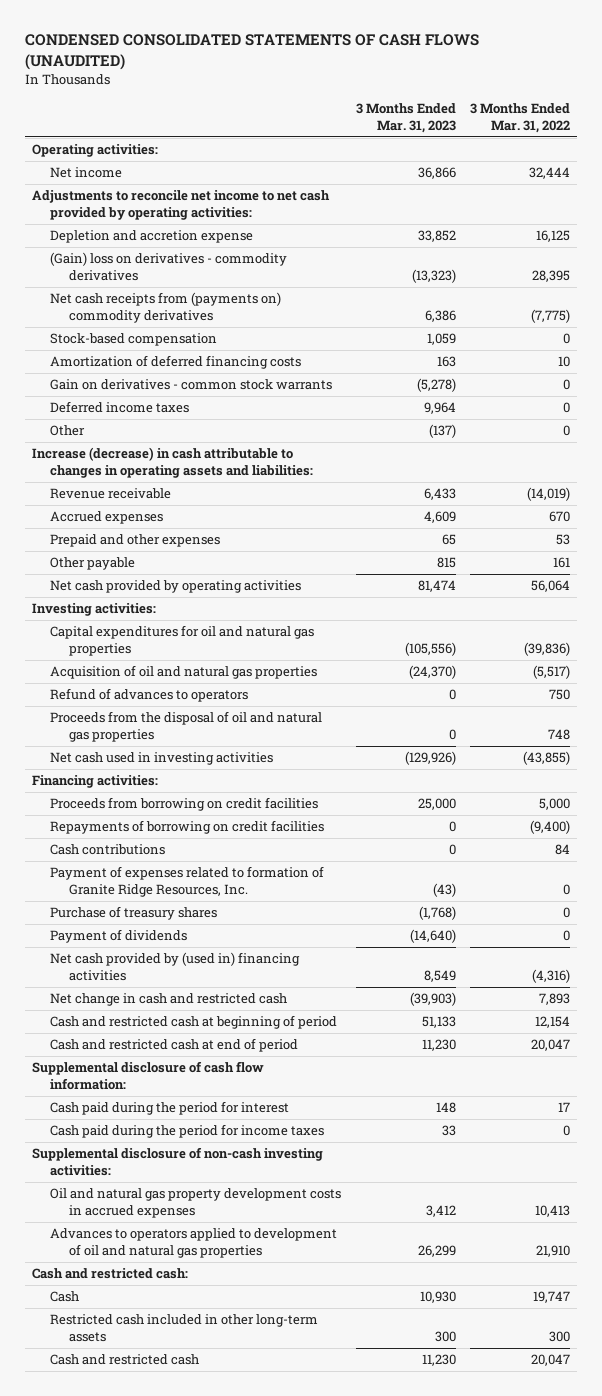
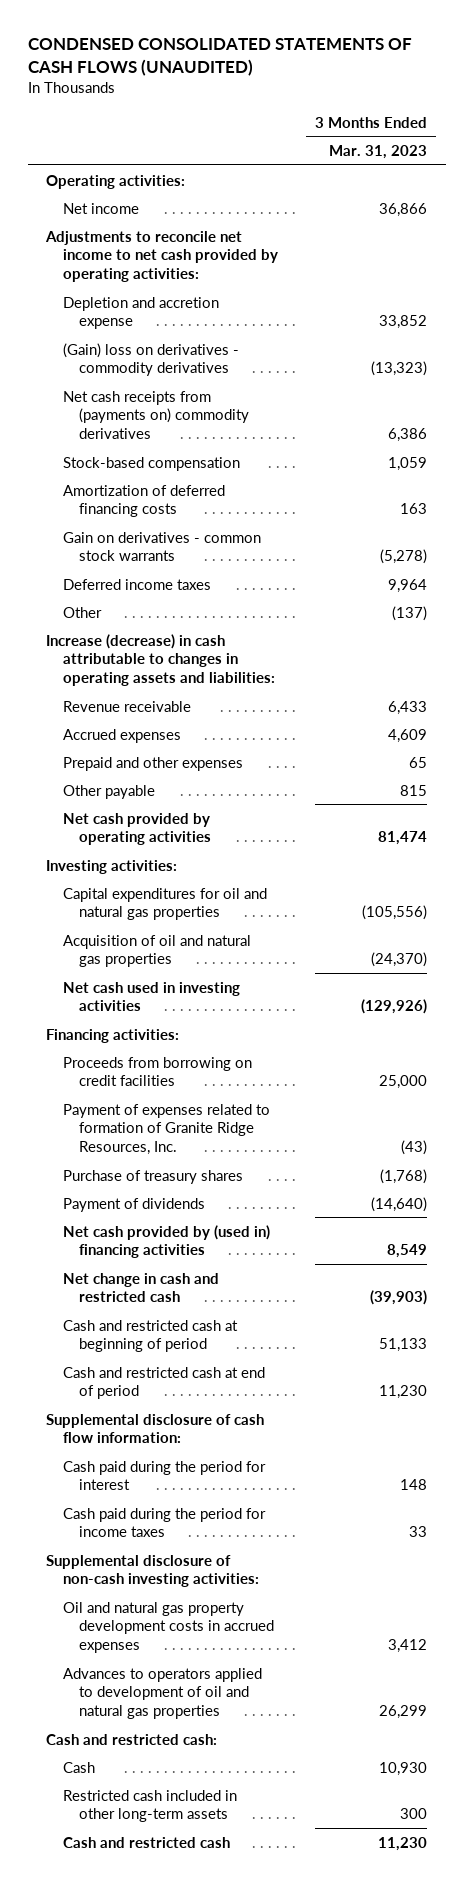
[469,103,570,133] 3 Months Ended Mar. 31, 2022 -> none
[50,688,249,703] Refund of advances to operators -> none
[50,711,323,742] Proceeds from the disposal of oil and natural gas properties -> none
[50,820,325,835] Repayments of borrowing on credit facilities -> none
[50,844,166,856] Cash contributions -> none

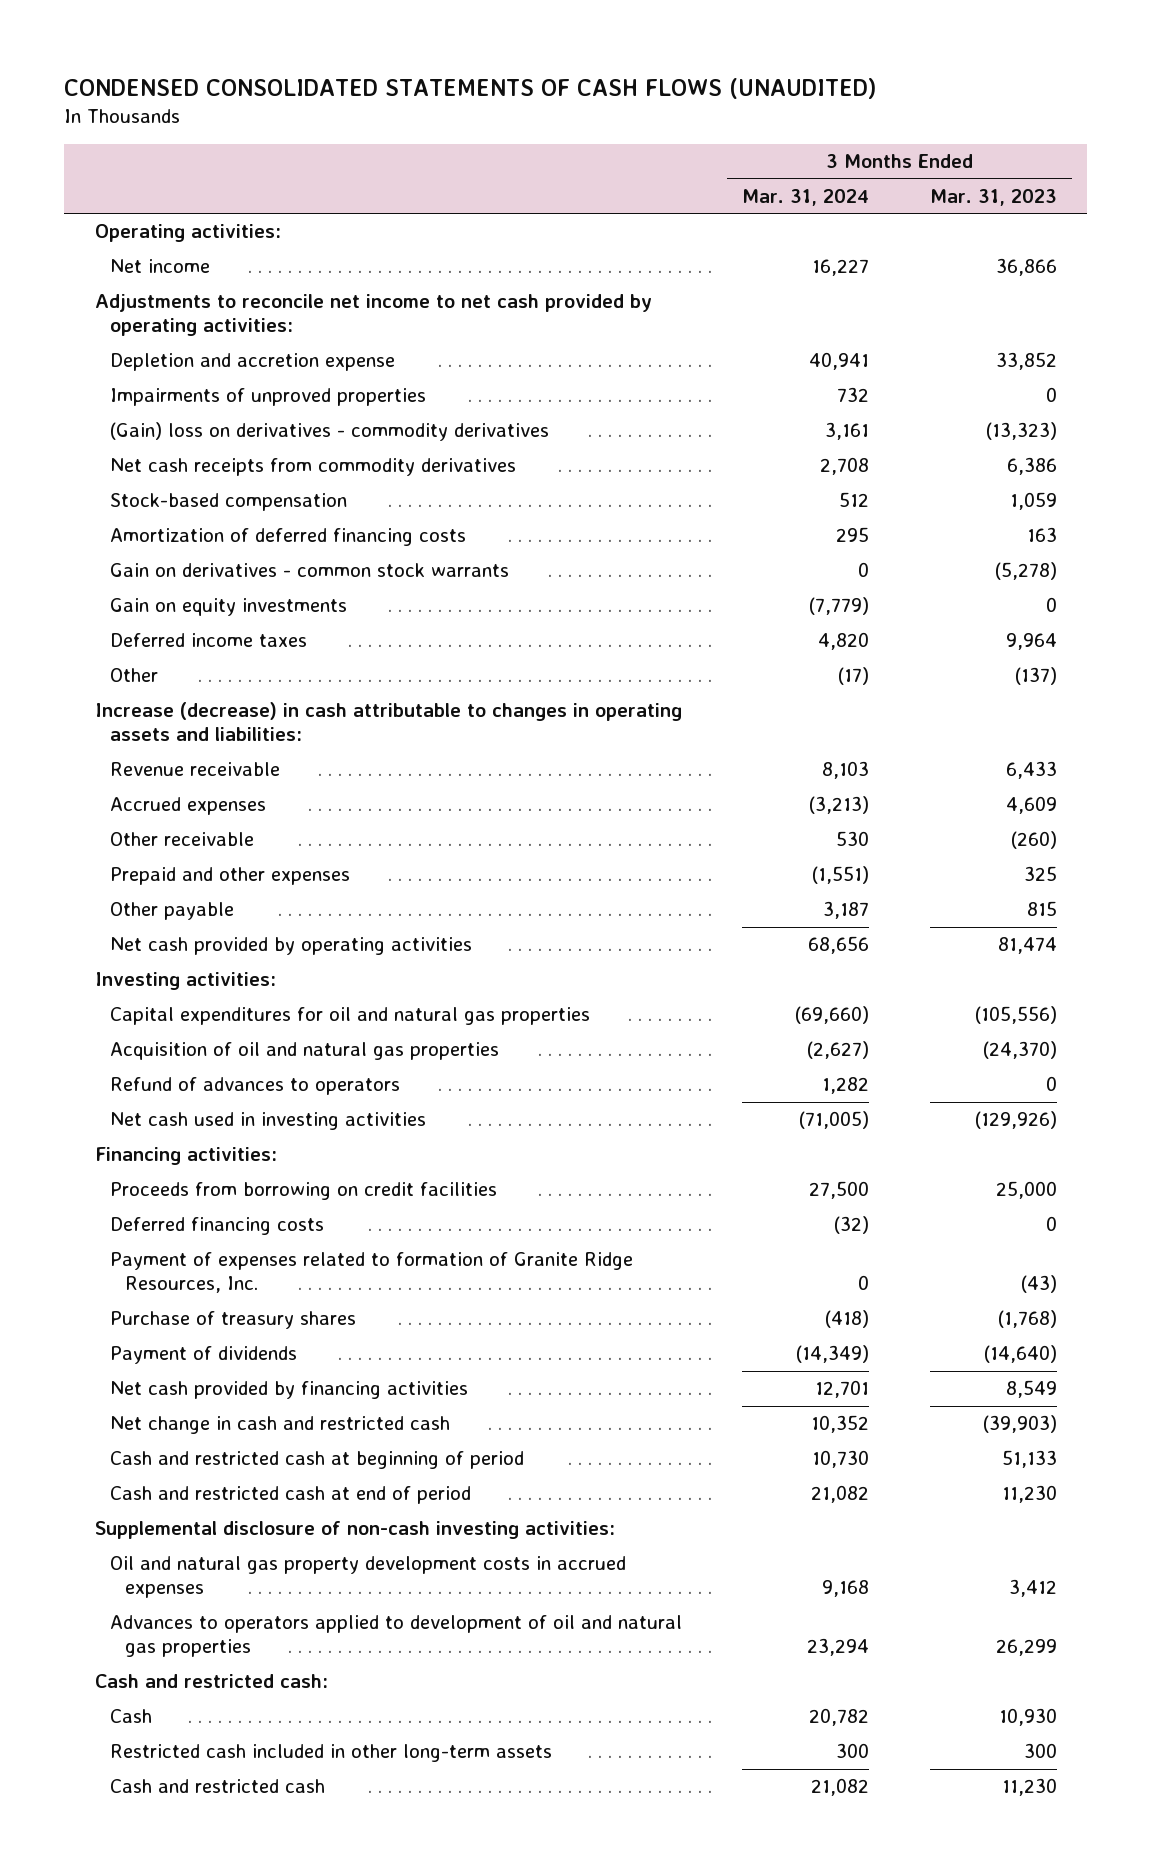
none -> [742,188,870,206] Mar. 31, 2024
none -> [109,388,426,407] Impairments of unproved properties
[62,390,250,440] Net cash receipts from (payments on) commodity derivatives -> [109,458,516,477] Net cash receipts from commodity derivatives
none -> [109,598,347,617] Gain on equity investments
none -> [109,832,254,847] Other receivable
[409,756,428,768] 65 -> [1024,866,1058,882] 325
none -> [109,1077,400,1096] Refund of advances to operators
none -> [109,1217,324,1236] Deferred financing costs
[62,1224,270,1259] Net cash provided by (used in) financing activities -> [109,1381,468,1400] Net cash provided by financing activities
[46,1413,265,1444] Supplemental disclosure of cash flow information: -> none
[62,1460,266,1491] Cash paid during the period for interest -> none
[62,1507,266,1538] Cash paid during the period for income taxes -> none

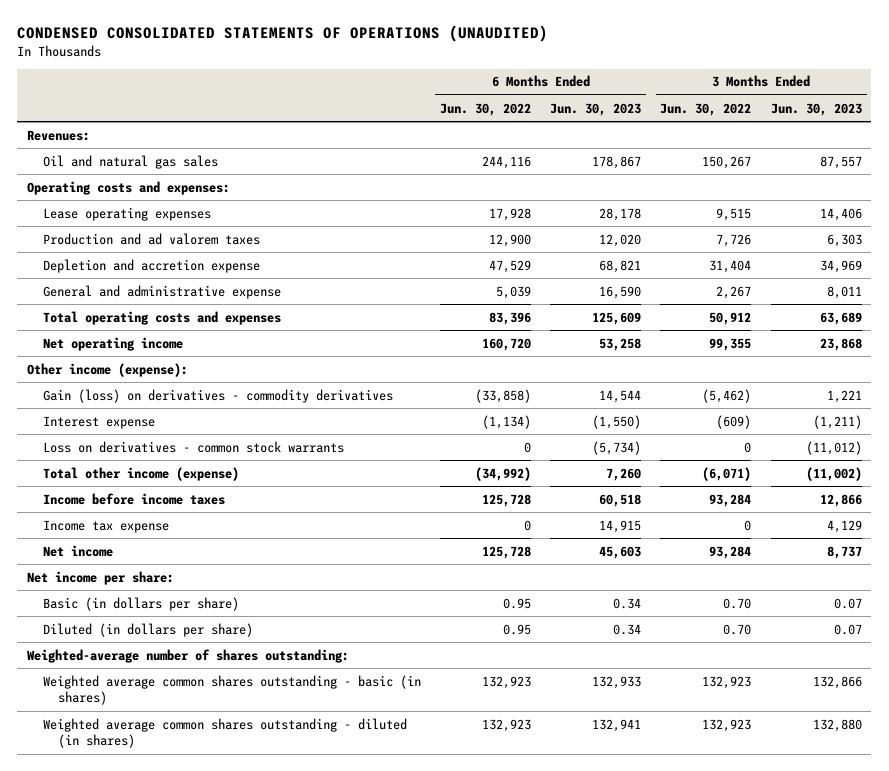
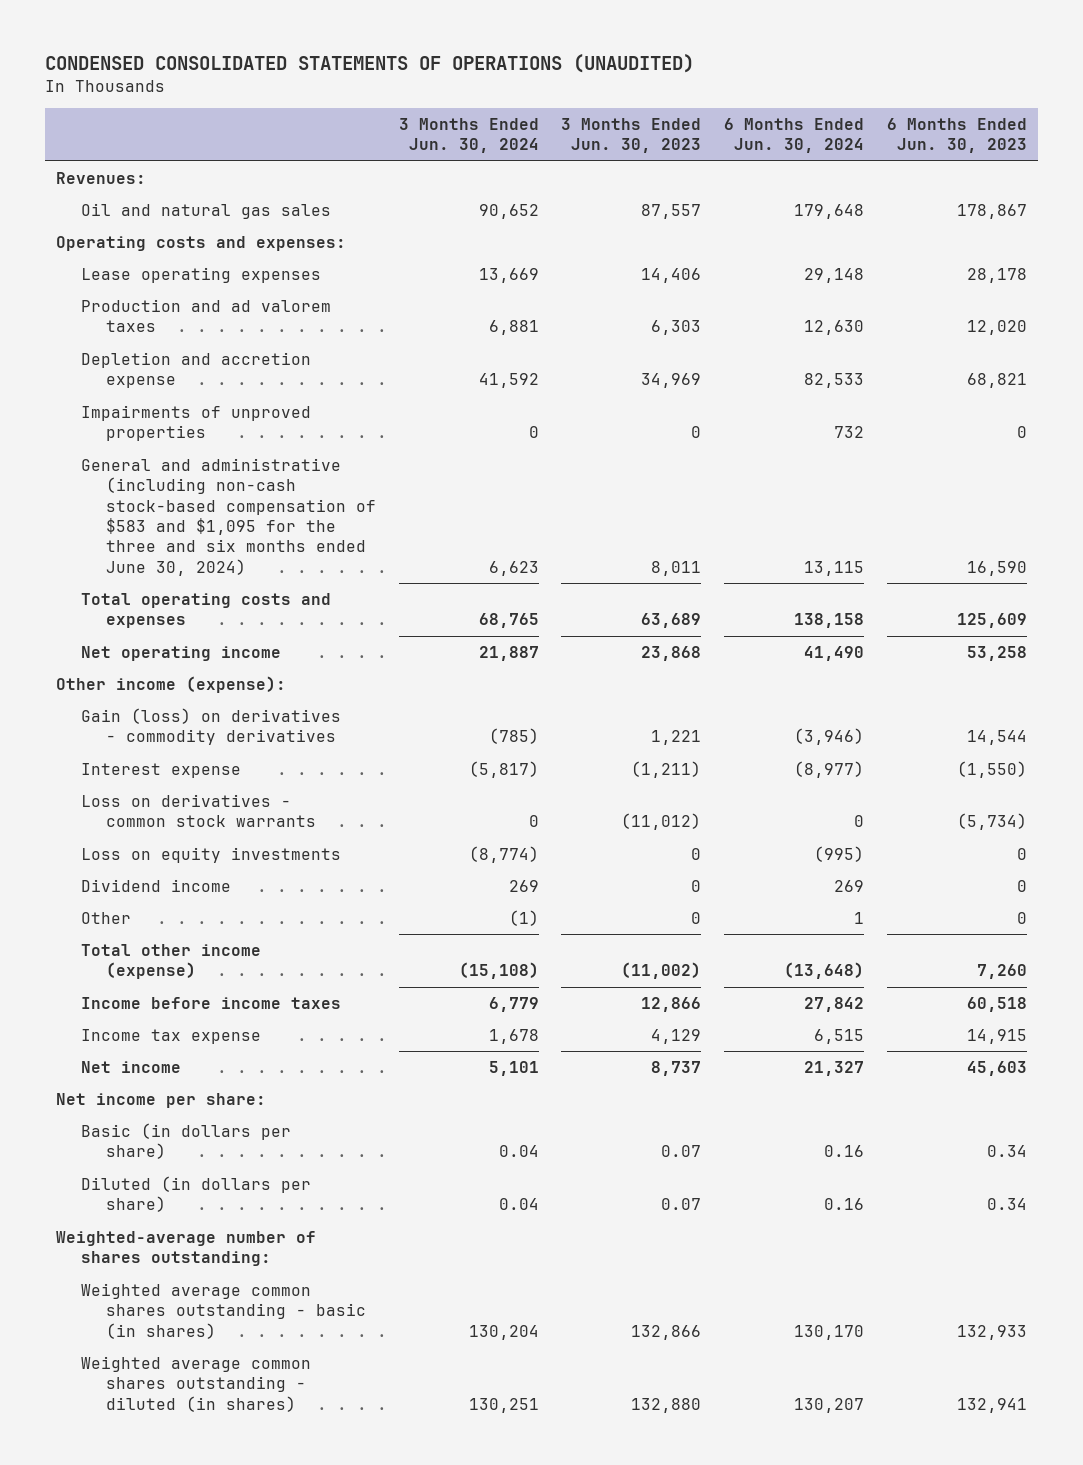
[439,102,531,116] Jun. 30, 2022 -> none
[660,102,752,116] Jun. 30, 2022 -> none
none -> [398,118,539,154] 3 Months Ended Jun. 30, 2024
none -> [723,118,864,154] 6 Months Ended Jun. 30, 2024
none -> [81,404,312,442] Impairments of unproved properties
[42,284,281,299] General and administrative expense -> [81,457,376,576] General and administrative (including non-cash stock-based compensation of $583 and $1,095 for the three and six months ended June 30, 2024)
none -> [81,846,342,863] Loss on equity investments
none -> [81,878,232,892] Dividend income
none -> [81,911,132,924] Other

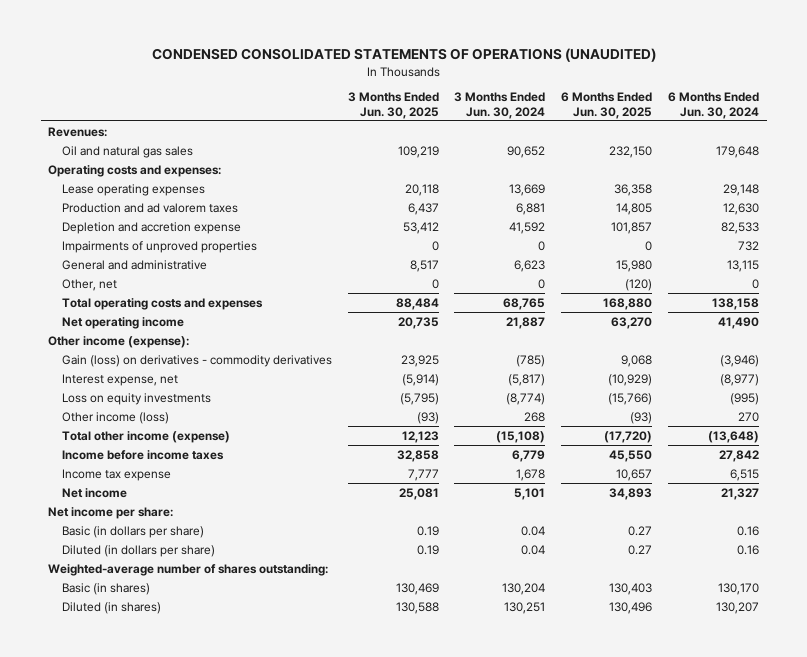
[561,118,702,154] 3 Months Ended Jun. 30, 2023 -> none
[886,118,1027,154] 6 Months Ended Jun. 30, 2023 -> none
none -> [347,92,439,120] 3 Months Ended Jun. 30, 2025
none -> [561,92,653,120] 6 Months Ended Jun. 30, 2025
[81,457,376,576] General and administrative (including non-cash stock-based compensation of $583 and $1,095 for the three and six months ended June 30, 2024) -> [62,259,208,270] General and administrative
none -> [62,278,118,291] Other, net
[81,793,316,828] Loss on derivatives - common stock warrants -> none
[81,762,242,778] Interest expense -> [62,373,179,386] Interest expense, net
[81,878,232,892] Dividend income -> none
[81,911,132,924] Other -> [62,411,170,424] Other income (loss)
[508,909,539,926] (1) -> [524,411,546,422] 268
[853,911,864,924] 1 -> [737,411,759,422] 270
[81,1282,366,1339] Weighted average common shares outstanding - basic (in shares) -> [62,582,151,595] Basic (in shares)
[81,1355,312,1412] Weighted average common shares outstanding - diluted (in shares) -> [62,601,162,614] Diluted (in shares)

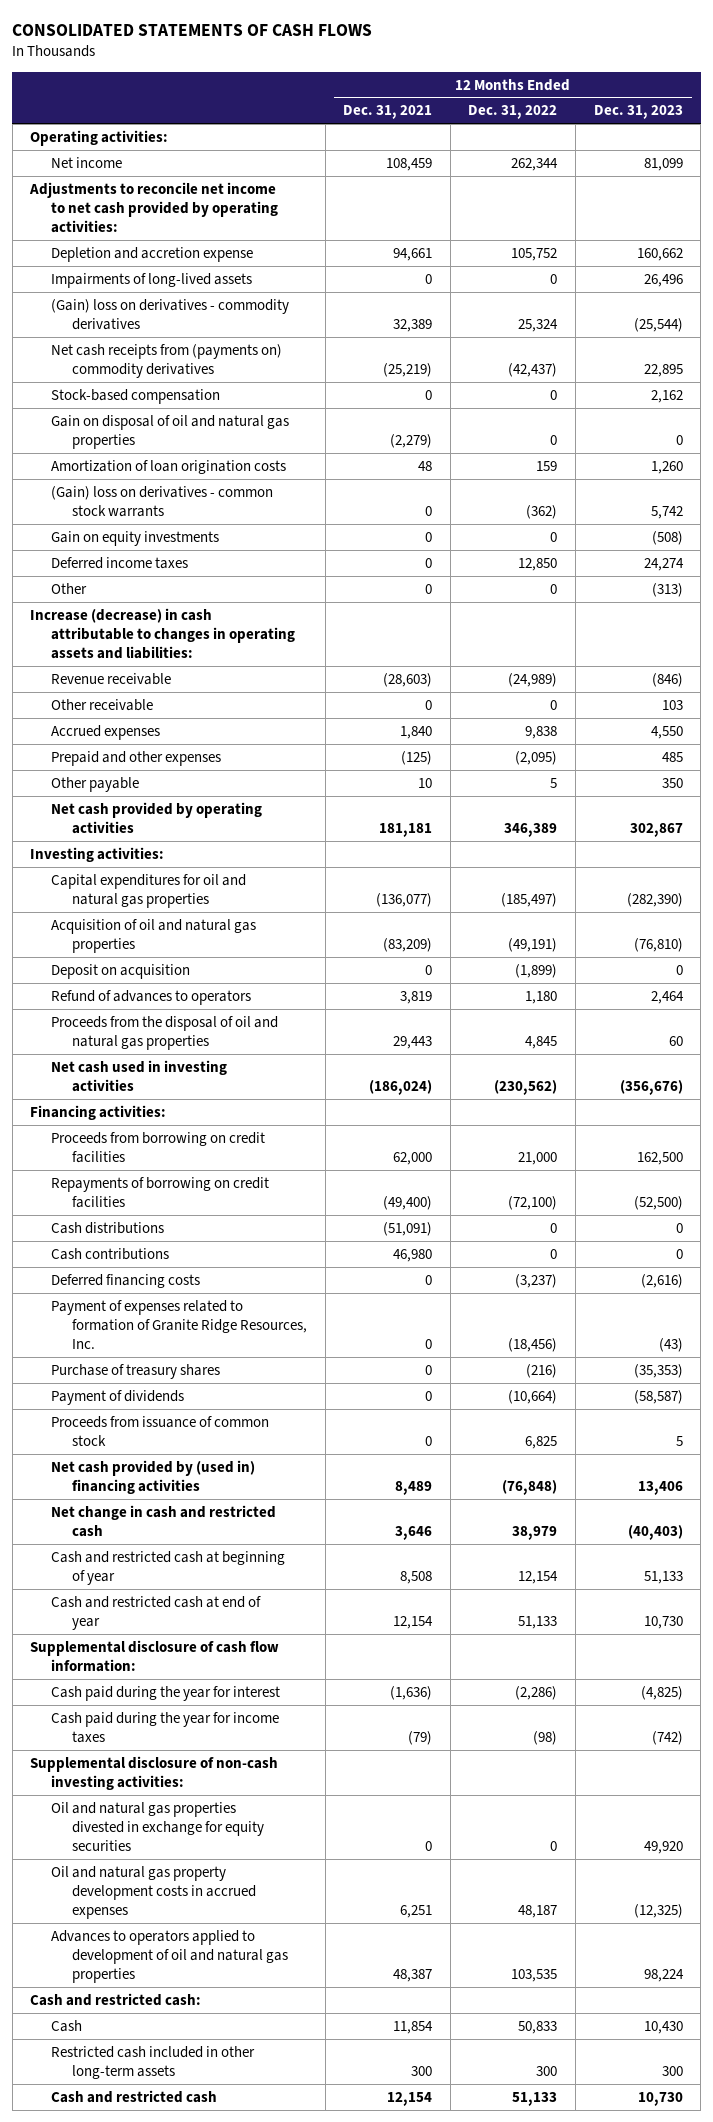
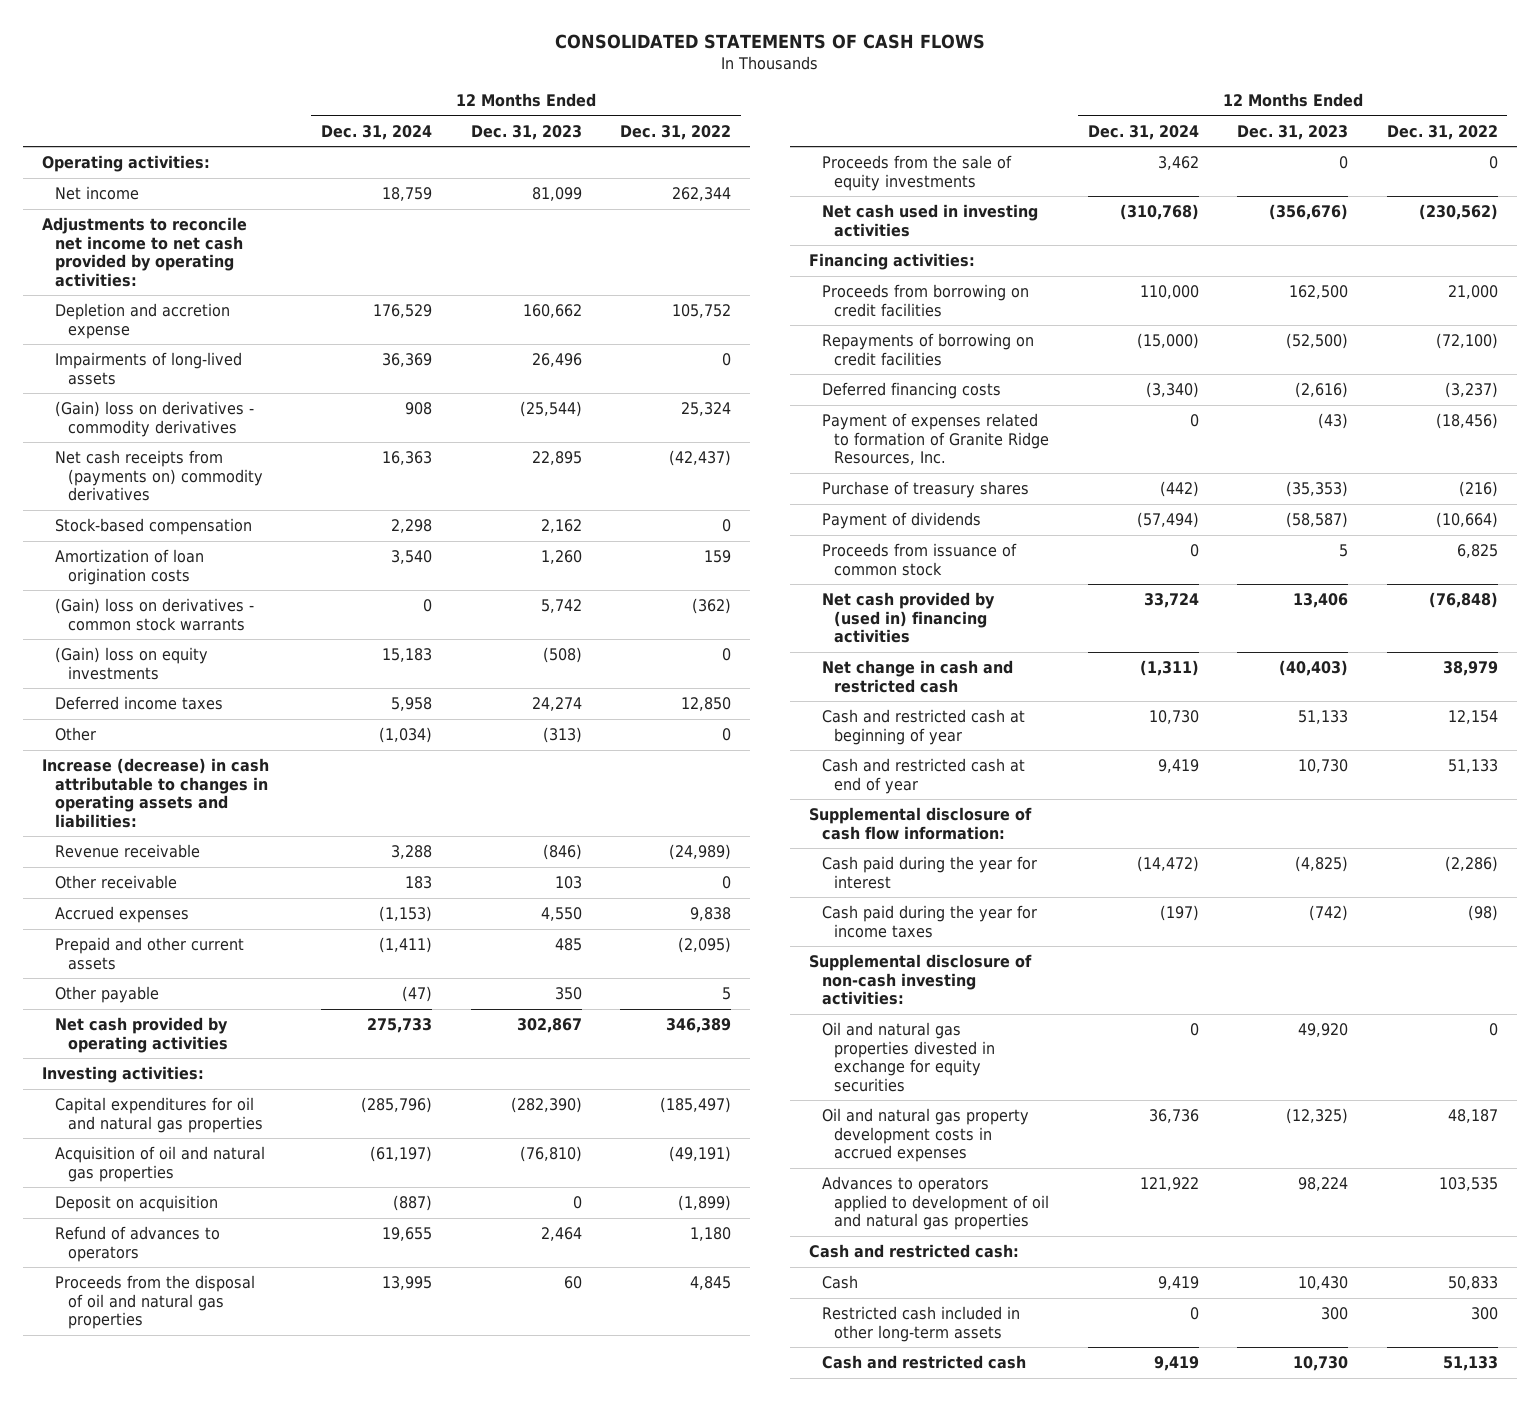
[343,105,433,120] Dec. 31, 2021 -> none
none -> [321,124,433,140] Dec. 31, 2024
[51,414,290,449] Gain on disposal of oil and natural gas properties -> none
[51,530,220,546] Gain on equity investments -> [55,647,209,680] (Gain) loss on equity investments
[51,750,222,766] Prepaid and other expenses -> [55,937,245,970] Prepaid and other current assets
none -> [821,155,1012,191] Proceeds from the sale of equity investments
[51,1221,165,1234] Cash distributions -> none
[51,1247,170,1260] Cash contributions -> none

